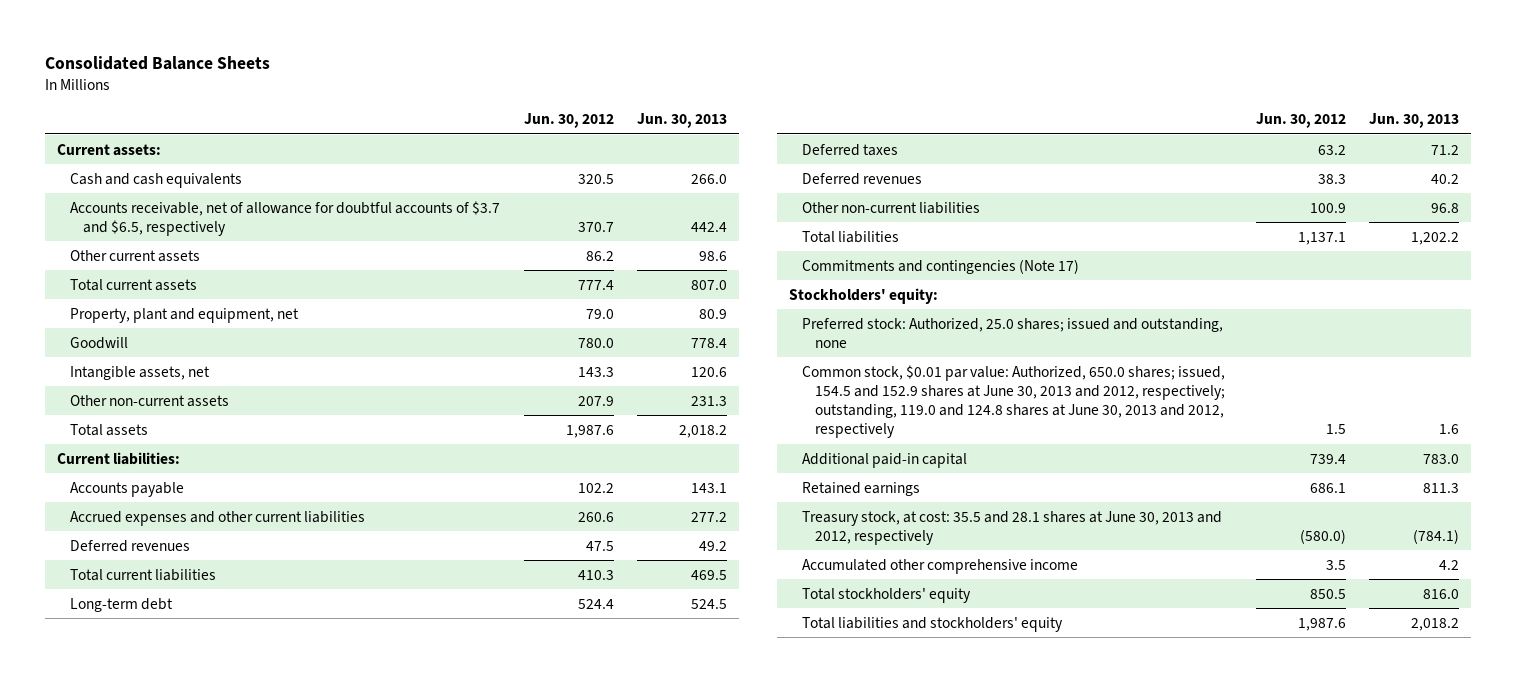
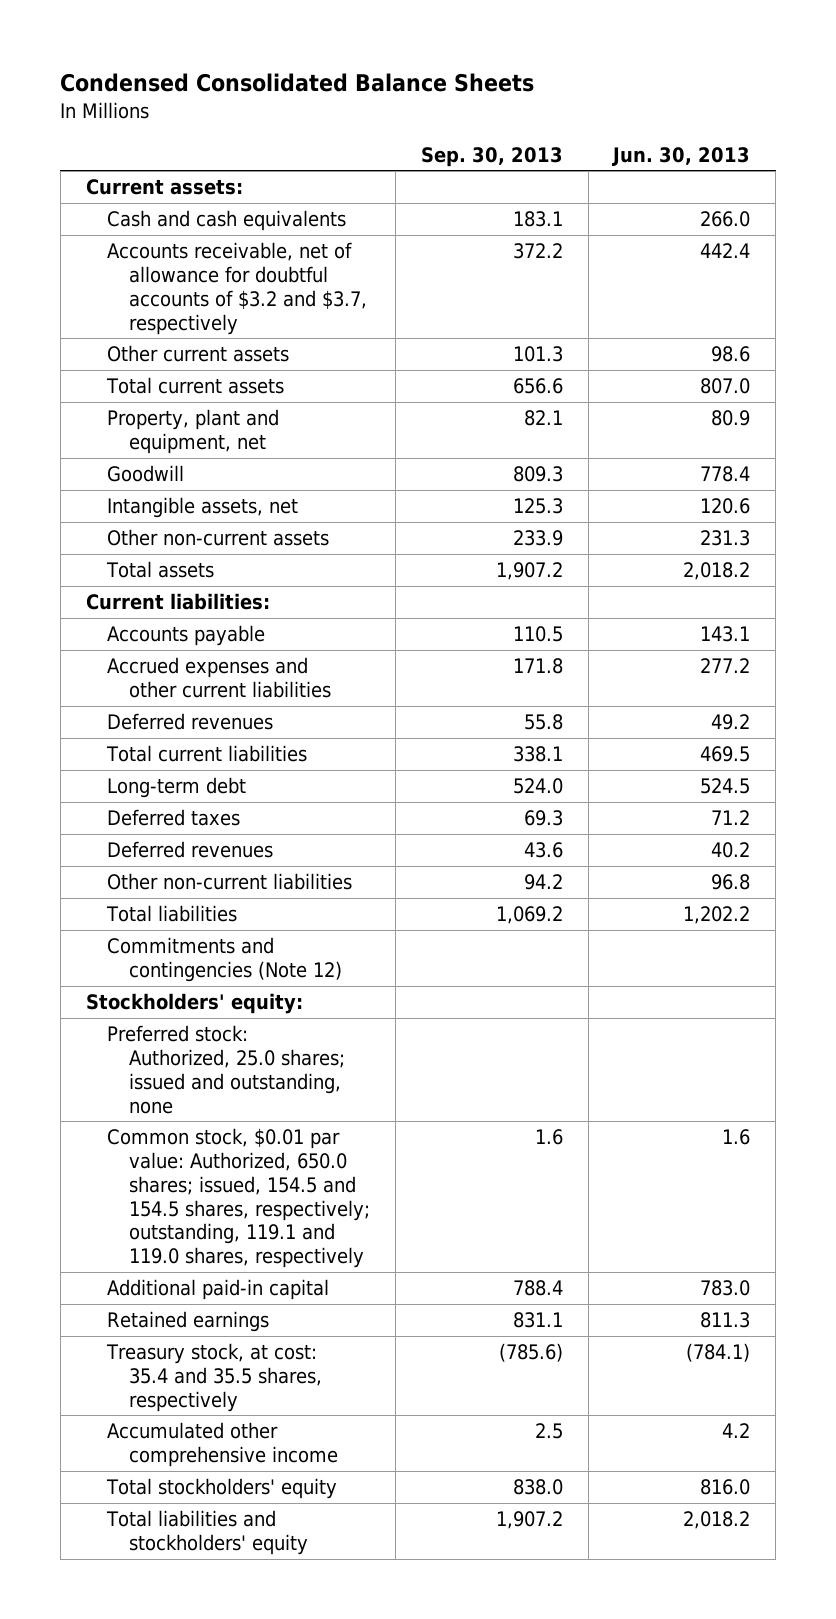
[45,55,271,70] Consolidated Balance Sheets -> [60,73,535,93] Condensed Consolidated Balance Sheets
[523,113,614,129] Jun. 30, 2012 -> none
none -> [420,146,563,167] Sep. 30, 2013
[70,200,501,236] Accounts receivable, net of allowance for doubtful accounts of $3.7 and $6.5, respectively -> [107,242,367,335] Accounts receivable, net of allowance for doubtful accounts of $3.2 and $3.7, respectively
[802,258,1080,274] Commitments and contingencies (Note 17) -> [107,937,342,983] Commitments and contingencies (Note 12)
[802,364,1226,439] Common stock, $0.01 par value: Authorized, 650.0 shares; issued, 154.5 and 152.9 shares at June 30, 2013 and 2012, respectively; outstanding, 119.0 and 124.8 shares at June 30, 2013 and 2012, respectively -> [107,1128,370,1269] Common stock, $0.01 par value: Authorized, 650.0 shares; issued, 154.5 and 154.5 shares, respectively; outstanding, 119.1 and 119.0 shares, respectively
[802,510,1223,545] Treasury stock, at cost: 35.5 and 28.1 shares at June 30, 2013 and 2012, respectively -> [106,1343,322,1412] Treasury stock, at cost: 35.4 and 35.5 shares, respectively

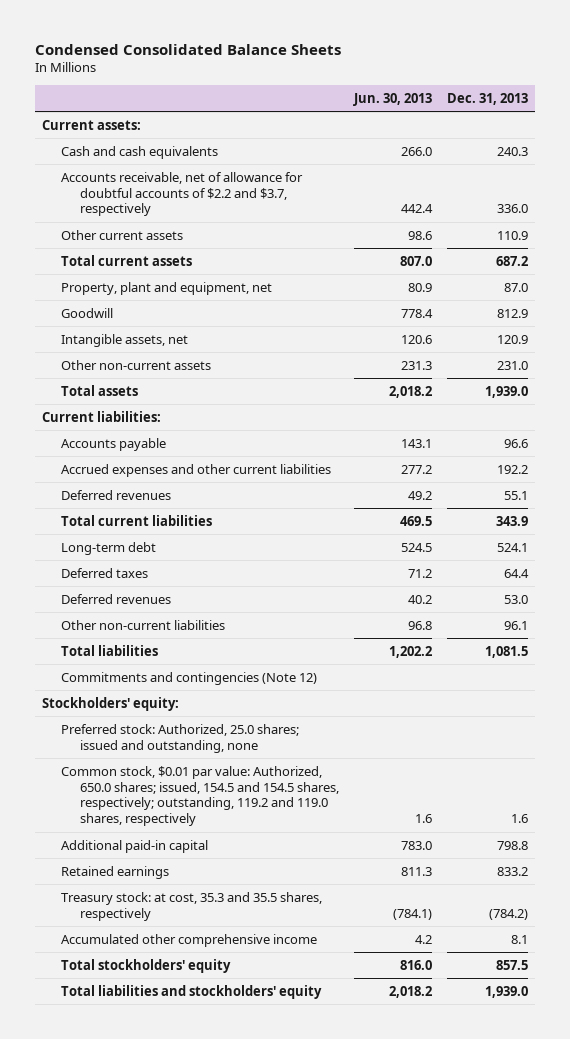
[420,146,563,167] Sep. 30, 2013 -> none
none -> [446,92,528,105] Dec. 31, 2013
[107,242,367,335] Accounts receivable, net of allowance for doubtful accounts of $3.2 and $3.7, respectively -> [61,171,304,217] Accounts receivable, net of allowance for doubtful accounts of $2.2 and $3.7, respectively
[107,1128,370,1269] Common stock, $0.01 par value: Authorized, 650.0 shares; issued, 154.5 and 154.5 shares, respectively; outstanding, 119.1 and 119.0 shares, respectively -> [61,765,340,827] Common stock, $0.01 par value: Authorized, 650.0 shares; issued, 154.5 and 154.5 shares, respectively; outstanding, 119.2 and 119.0 shares, respectively
[106,1343,322,1412] Treasury stock, at cost: 35.4 and 35.5 shares, respectively -> [61,891,323,921] Treasury stock: at cost, 35.3 and 35.5 shares, respectively

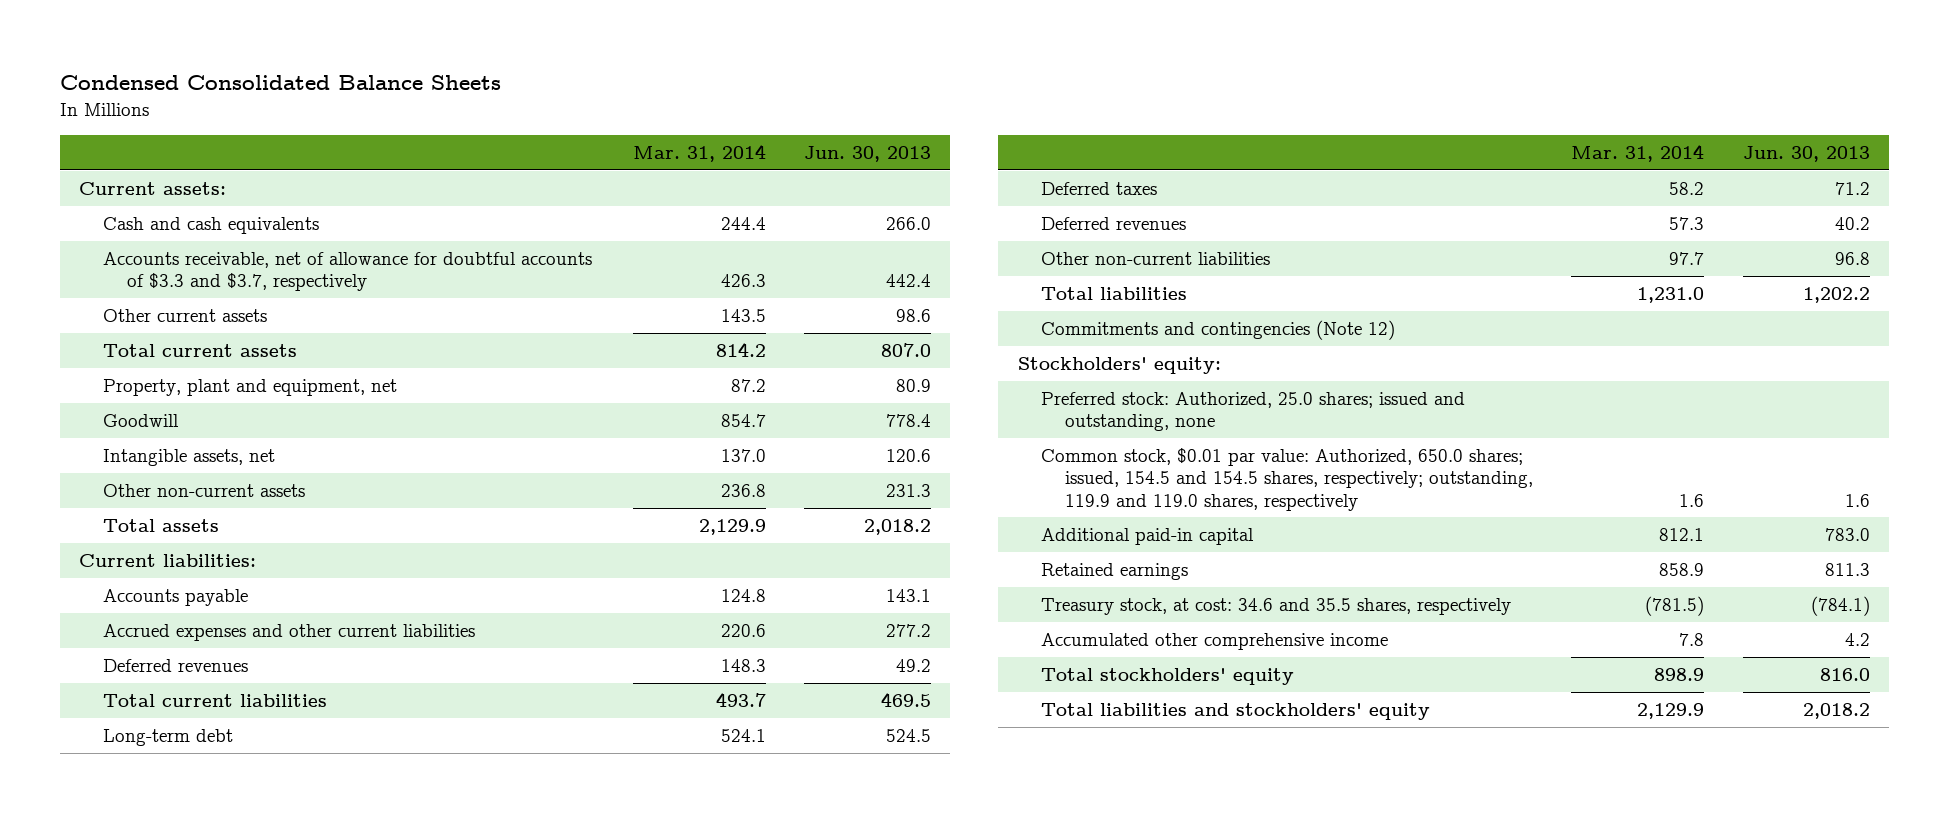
[446,92,528,105] Dec. 31, 2013 -> none
none -> [632,143,766,162] Mar. 31, 2014
[61,171,304,217] Accounts receivable, net of allowance for doubtful accounts of $2.2 and $3.7, respectively -> [102,252,592,292] Accounts receivable, net of allowance for doubtful accounts of $3.3 and $3.7, respectively
[61,765,340,827] Common stock, $0.01 par value: Authorized, 650.0 shares; issued, 154.5 and 154.5 shares, respectively; outstanding, 119.2 and 119.0 shares, respectively -> [1041,448,1534,511] Common stock, $0.01 par value: Authorized, 650.0 shares; issued, 154.5 and 154.5 shares, respectively; outstanding, 119.9 and 119.0 shares, respectively
[61,891,323,921] Treasury stock: at cost, 35.3 and 35.5 shares, respectively -> [1041,598,1512,616] Treasury stock, at cost: 34.6 and 35.5 shares, respectively

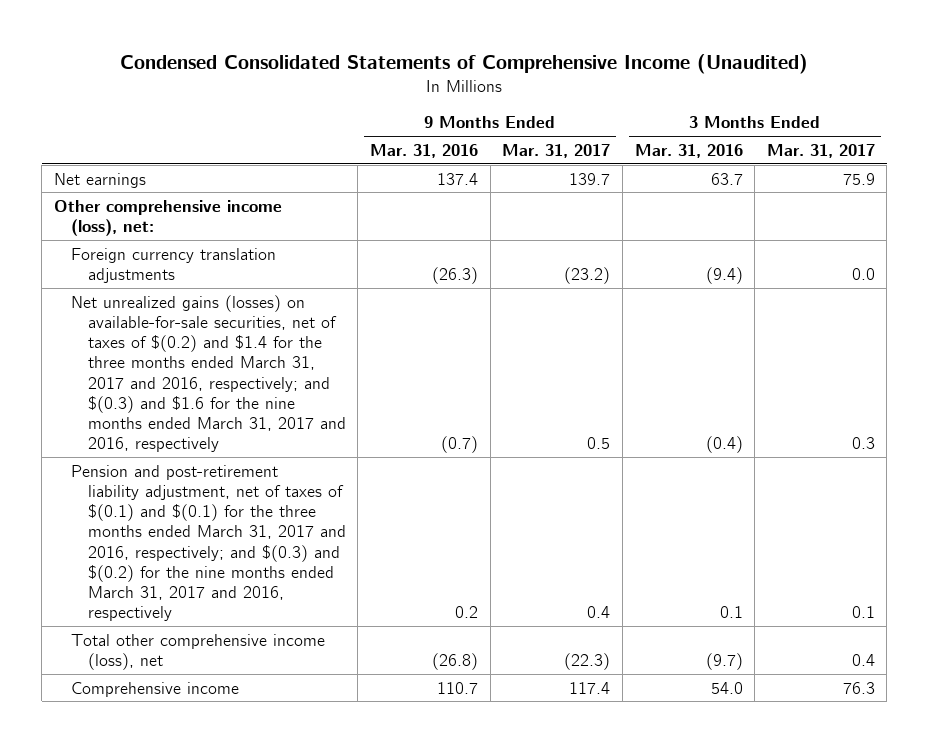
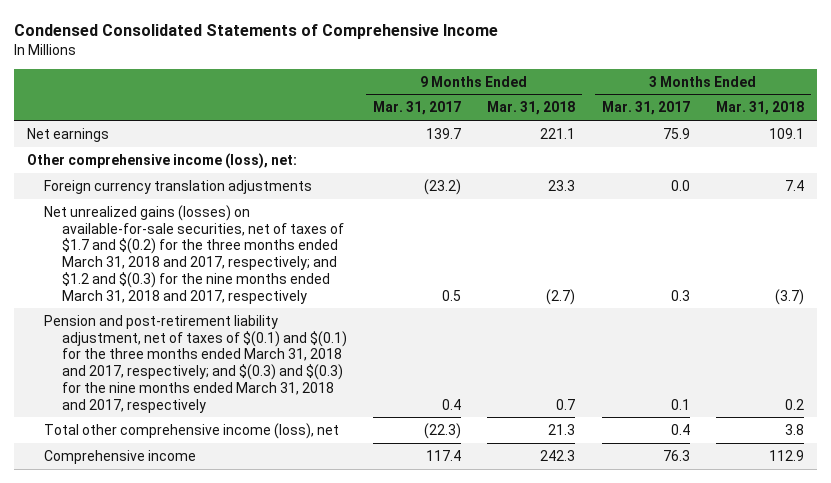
[120,53,809,74] Condensed Consolidated Statements of Comprehensive Income (Unaudited) -> [13,23,498,39] Condensed Consolidated Statements of Comprehensive Income
[370,143,479,158] Mar. 31, 2016 -> none
[634,143,743,158] Mar. 31, 2016 -> none
none -> [487,101,576,116] Mar. 31, 2018
none -> [716,101,805,116] Mar. 31, 2018
[70,294,346,453] Net unrealized gains (losses) on available-for-sale securities, net of taxes of $(0.2) and $1.4 for the three months ended March 31, 2017 and 2016, respectively; and $(0.3) and $1.6 for the nine months ended March 31, 2017 and 2016, respectively -> [44,204,344,304] Net unrealized gains (losses) on available-for-sale securities, net of taxes of $1.7 and $(0.2) for the three months ended March 31, 2018 and 2017, respectively; and $1.2 and $(0.3) for the nine months ended March 31, 2018 and 2017, respectively
[70,464,346,622] Pension and post-retirement liability adjustment, net of taxes of $(0.1) and $(0.1) for the three months ended March 31, 2017 and 2016, respectively; and $(0.3) and $(0.2) for the nine months ended March 31, 2017 and 2016, respectively -> [44,314,347,413] Pension and post-retirement liability adjustment, net of taxes of $(0.1) and $(0.1) for the three months ended March 31, 2018 and 2017, respectively; and $(0.3) and $(0.3) for the nine months ended March 31, 2018 and 2017, respectively

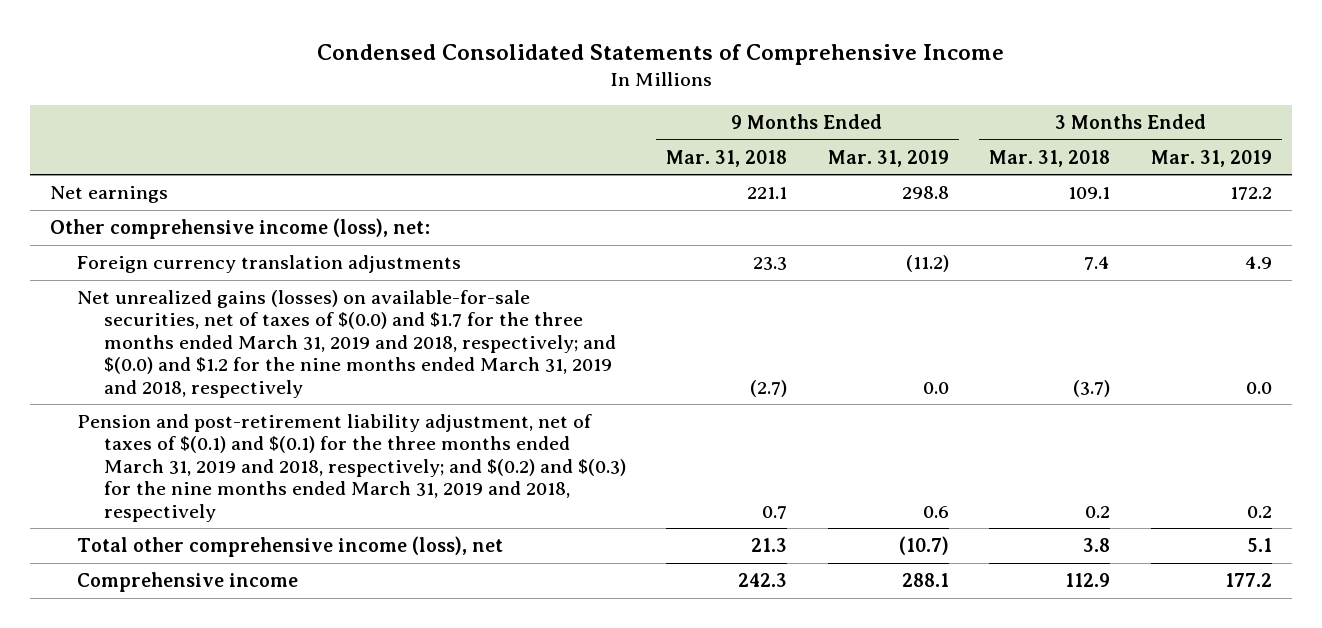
[372,101,461,116] Mar. 31, 2017 -> none
[601,101,690,116] Mar. 31, 2017 -> none
none -> [827,149,949,167] Mar. 31, 2019
none -> [1150,149,1272,167] Mar. 31, 2019
[44,204,344,304] Net unrealized gains (losses) on available-for-sale securities, net of taxes of $1.7 and $(0.2) for the three months ended March 31, 2018 and 2017, respectively; and $1.2 and $(0.3) for the nine months ended March 31, 2018 and 2017, respectively -> [76,289,616,398] Net unrealized gains (losses) on available-for-sale securities, net of taxes of $(0.0) and $1.7 for the three months ended March 31, 2019 and 2018, respectively; and $(0.0) and $1.2 for the nine months ended March 31, 2019 and 2018, respectively
[44,314,347,413] Pension and post-retirement liability adjustment, net of taxes of $(0.1) and $(0.1) for the three months ended March 31, 2018 and 2017, respectively; and $(0.3) and $(0.3) for the nine months ended March 31, 2018 and 2017, respectively -> [76,413,626,522] Pension and post-retirement liability adjustment, net of taxes of $(0.1) and $(0.1) for the three months ended March 31, 2019 and 2018, respectively; and $(0.2) and $(0.3) for the nine months ended March 31, 2019 and 2018, respectively

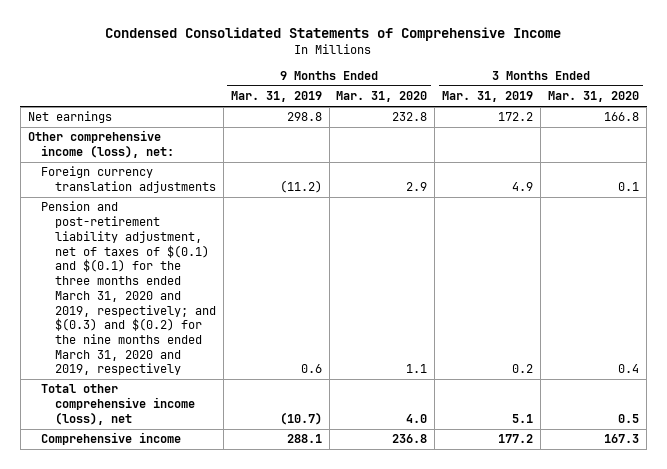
[666,149,788,167] Mar. 31, 2018 -> none
[989,149,1111,167] Mar. 31, 2018 -> none
none -> [336,91,428,103] Mar. 31, 2020
none -> [548,91,640,103] Mar. 31, 2020
[76,289,616,398] Net unrealized gains (losses) on available-for-sale securities, net of taxes of $(0.0) and $1.7 for the three months ended March 31, 2019 and 2018, respectively; and $(0.0) and $1.2 for the nine months ended March 31, 2019 and 2018, respectively -> none
[76,413,626,522] Pension and post-retirement liability adjustment, net of taxes of $(0.1) and $(0.1) for the three months ended March 31, 2019 and 2018, respectively; and $(0.2) and $(0.3) for the nine months ended March 31, 2019 and 2018, respectively -> [41,201,216,376] Pension and post-retirement liability adjustment, net of taxes of $(0.1) and $(0.1) for the three months ended March 31, 2020 and 2019, respectively; and $(0.3) and $(0.2) for the nine months ended March 31, 2020 and 2019, respectively

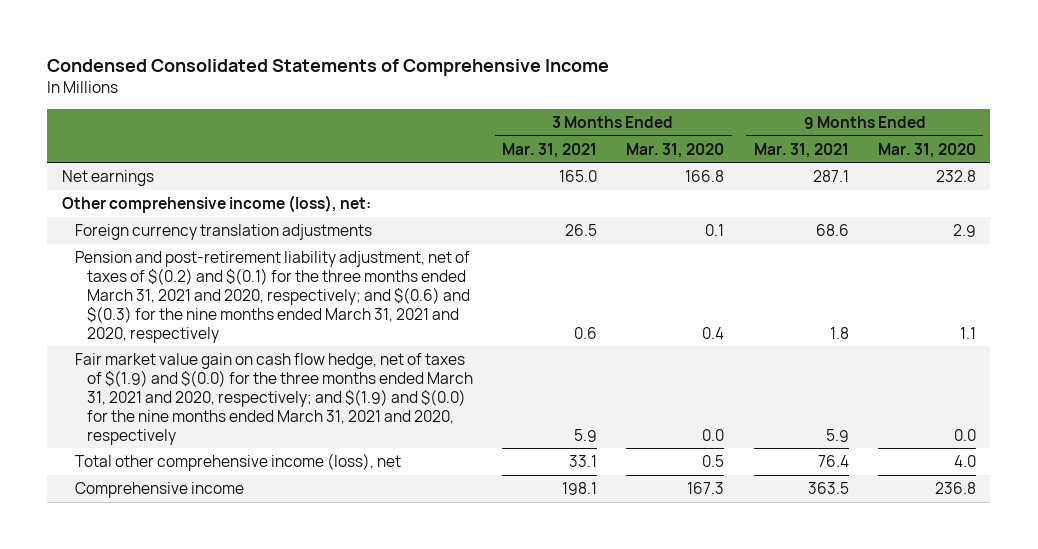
[230,91,322,103] Mar. 31, 2019 -> none
[442,91,534,103] Mar. 31, 2019 -> none
none -> [502,142,598,158] Mar. 31, 2021
none -> [753,142,849,158] Mar. 31, 2021
[41,201,216,376] Pension and post-retirement liability adjustment, net of taxes of $(0.1) and $(0.1) for the three months ended March 31, 2020 and 2019, respectively; and $(0.3) and $(0.2) for the nine months ended March 31, 2020 and 2019, respectively -> [74,251,471,343] Pension and post-retirement liability adjustment, net of taxes of $(0.2) and $(0.1) for the three months ended March 31, 2021 and 2020, respectively; and $(0.6) and $(0.3) for the nine months ended March 31, 2021 and 2020, respectively
none -> [74,353,474,445] Fair market value gain on cash flow hedge, net of taxes of $(1.9) and $(0.0) for the three months ended March 31, 2021 and 2020, respectively; and $(1.9) and $(0.0) for the nine months ended March 31, 2021 and 2020, respectively

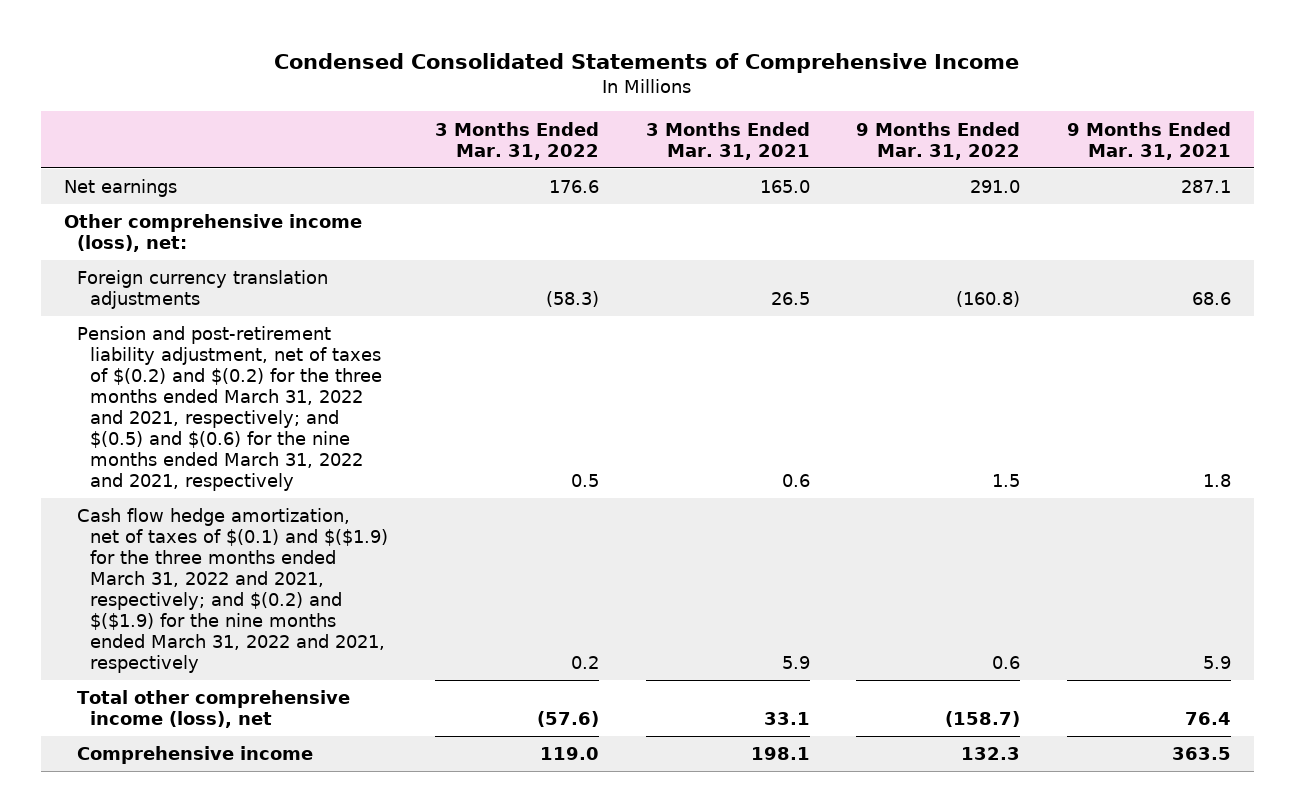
[626,142,725,158] Mar. 31, 2020 -> none
[877,142,976,158] Mar. 31, 2020 -> none
none -> [435,121,600,160] 3 Months Ended Mar. 31, 2022
none -> [856,121,1021,160] 9 Months Ended Mar. 31, 2022
[74,251,471,343] Pension and post-retirement liability adjustment, net of taxes of $(0.2) and $(0.1) for the three months ended March 31, 2021 and 2020, respectively; and $(0.6) and $(0.3) for the nine months ended March 31, 2021 and 2020, respectively -> [77,326,383,491] Pension and post-retirement liability adjustment, net of taxes of $(0.2) and $(0.2) for the three months ended March 31, 2022 and 2021, respectively; and $(0.5) and $(0.6) for the nine months ended March 31, 2022 and 2021, respectively
[74,353,474,445] Fair market value gain on cash flow hedge, net of taxes of $(1.9) and $(0.0) for the three months ended March 31, 2021 and 2020, respectively; and $(1.9) and $(0.0) for the nine months ended March 31, 2021 and 2020, respectively -> [77,508,389,673] Cash flow hedge amortization, net of taxes of $(0.1) and $($1.9) for the three months ended March 31, 2022 and 2021, respectively; and $(0.2) and $($1.9) for the nine months ended March 31, 2022 and 2021, respectively

